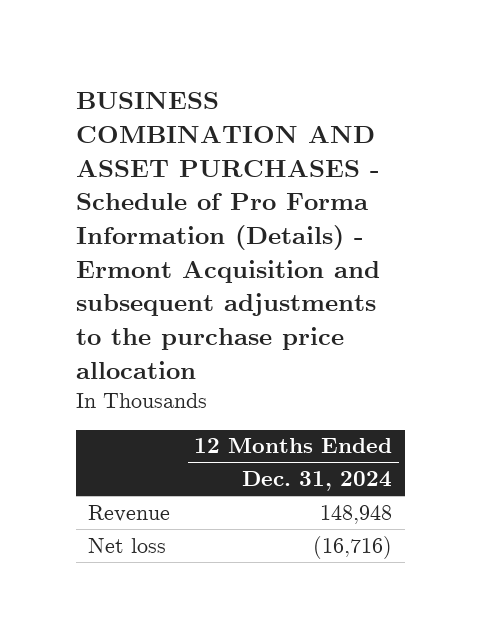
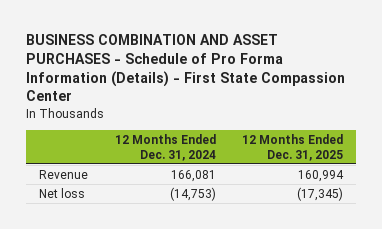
[75,92,380,379] BUSINESS COMBINATION AND ASSET PURCHASES - Schedule of Pro Forma Information (Details) - Ermont Acquisition and subsequent adjustments to the purchase price allocation -> [26,34,346,102] BUSINESS COMBINATION AND ASSET PURCHASES - Schedule of Pro Forma Information (Details) - First State Compassion Center
none -> [241,133,343,161] 12 Months Ended Dec. 31, 2025
[320,504,393,524] 148,948 -> [170,169,216,182] 166,081
[313,535,393,559] (16,716) -> [169,186,216,201] (14,753)

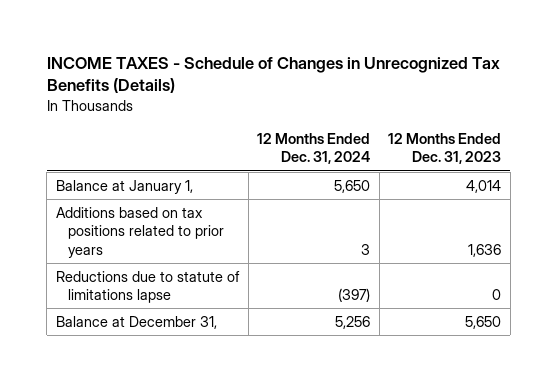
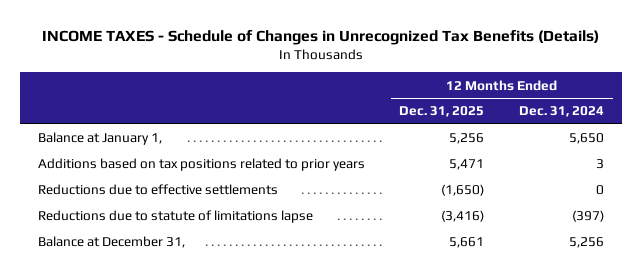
[388,132,502,165] 12 Months Ended Dec. 31, 2023 -> none
none -> [399,106,485,118] Dec. 31, 2025
none -> [37,184,278,196] Reductions due to effective settlements

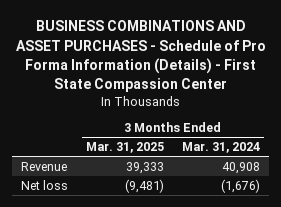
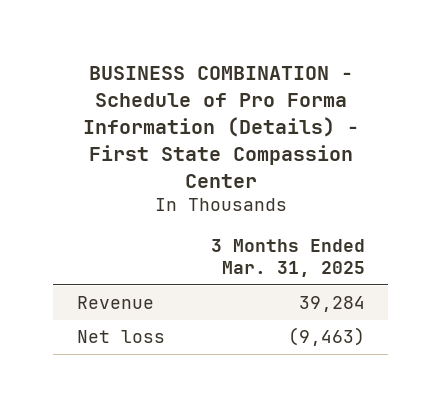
[15,20,266,92] BUSINESS COMBINATIONS AND ASSET PURCHASES - Schedule of Pro Forma Information (Details) - First State Compassion Center -> [82,66,359,189] BUSINESS COMBINATION - Schedule of Pro Forma Information (Details) - First State Compassion Center
[181,142,260,154] Mar. 31, 2024 -> none
[126,162,165,175] 39,333 -> [298,296,365,313] 39,284
[125,179,165,194] (9,481) -> [287,327,365,347] (9,463)

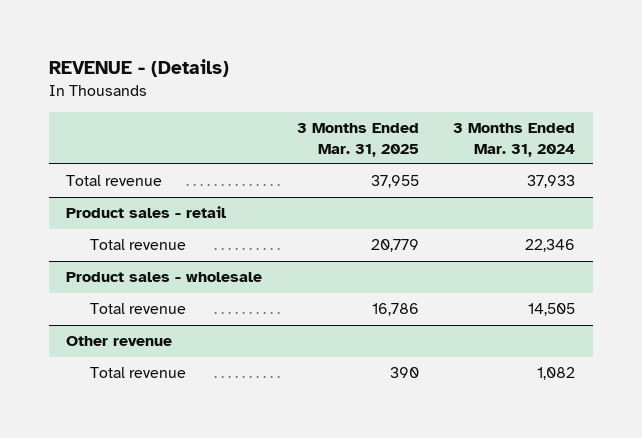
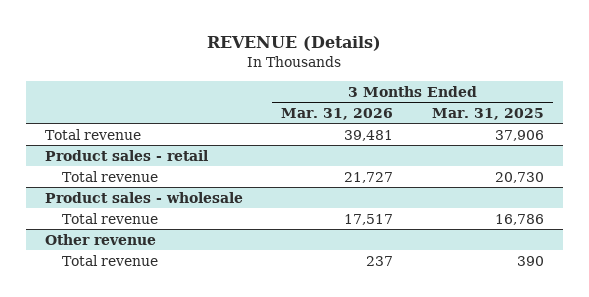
[49,59,230,78] REVENUE - (Details) -> [207,35,382,51] REVENUE (Details)
[453,123,576,157] 3 Months Ended Mar. 31, 2024 -> none
none -> [281,107,394,120] Mar. 31, 2026
[370,175,419,189] 37,955 -> [494,129,544,141] 37,906
[370,239,419,253] 20,779 -> [494,171,544,183] 20,730

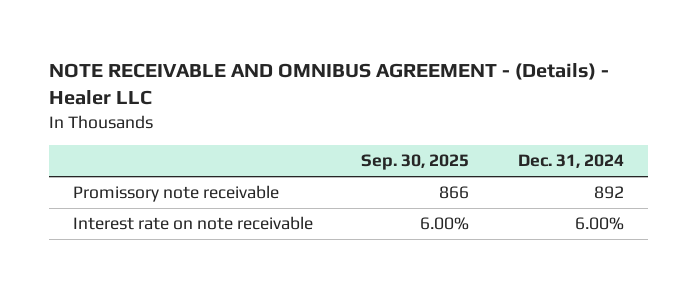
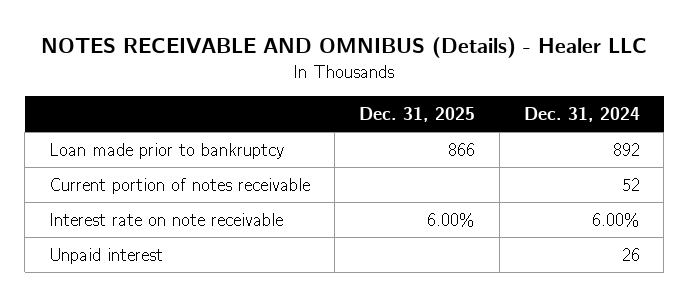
[49,62,610,105] NOTE RECEIVABLE AND OMNIBUS AGREEMENT - (Details) - Healer LLC -> [41,37,648,59] NOTES RECEIVABLE AND OMNIBUS (Details) - Healer LLC
[361,154,470,171] Sep. 30, 2025 -> none
none -> [358,106,475,122] Dec. 31, 2025
[73,185,280,203] Promissory note receivable -> [49,142,285,159] Loan made prior to bankruptcy
none -> [49,177,311,194] Current portion of notes receivable
none -> [49,247,164,264] Unpaid interest

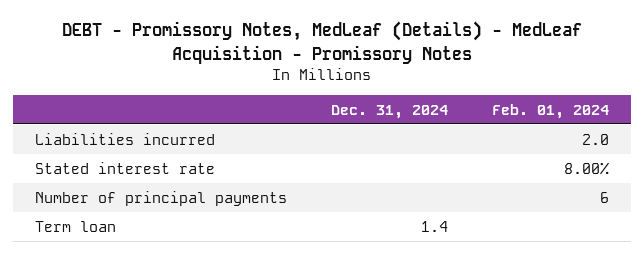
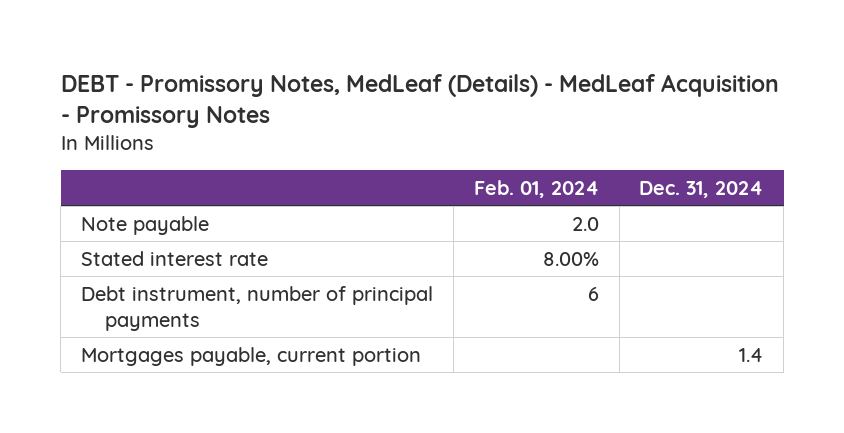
[35,132,216,145] Liabilities incurred -> [80,215,209,235] Note payable
[35,190,288,206] Number of principal payments -> [80,285,433,331] Debt instrument, number of principal payments
[35,220,117,232] Term loan -> [80,346,421,366] Mortgages payable, current portion

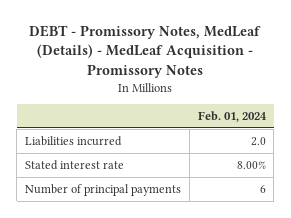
[639,180,764,198] Dec. 31, 2024 -> none
[80,215,209,235] Note payable -> [24,135,122,146] Liabilities incurred
[80,346,421,366] Mortgages payable, current portion -> none
[80,285,433,331] Debt instrument, number of principal payments -> [24,183,181,196] Number of principal payments

